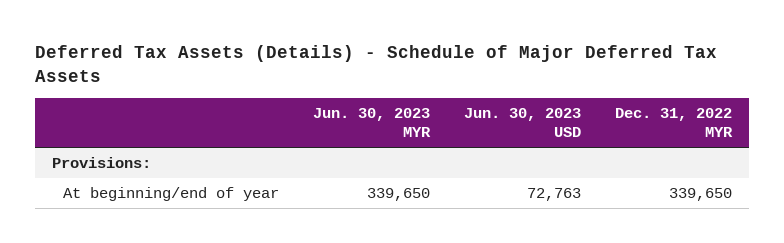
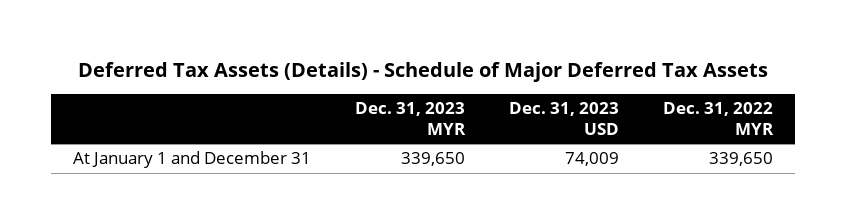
[313,107,432,138] Jun. 30, 2023 MYR -> none
[464,107,582,138] Jun. 30, 2023 USD -> none
none -> [354,101,466,135] Dec. 31, 2023 MYR
none -> [508,101,619,135] Dec. 31, 2023 USD
[51,156,151,168] Provisions: -> none
[62,186,279,201] At beginning/end of year -> [72,151,311,169] At January 1 and December 31

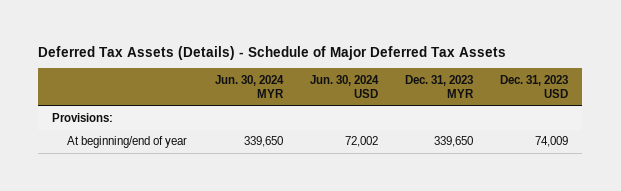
[662,101,774,135] Dec. 31, 2022 MYR -> none
none -> [214,74,284,99] Jun. 30, 2024 MYR
none -> [309,74,379,99] Jun. 30, 2024 USD
none -> [52,113,114,123] Provisions:
[72,151,311,169] At January 1 and December 31 -> [67,136,188,149] At beginning/end of year

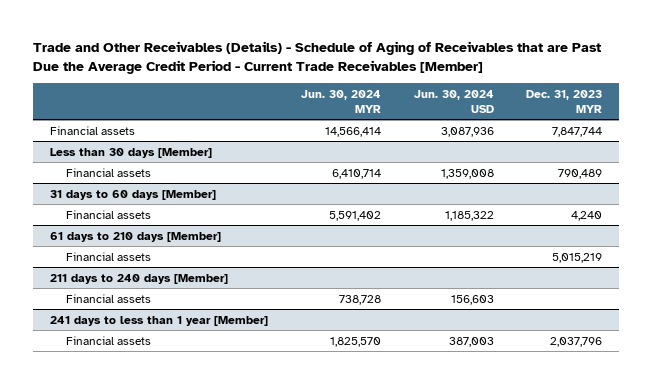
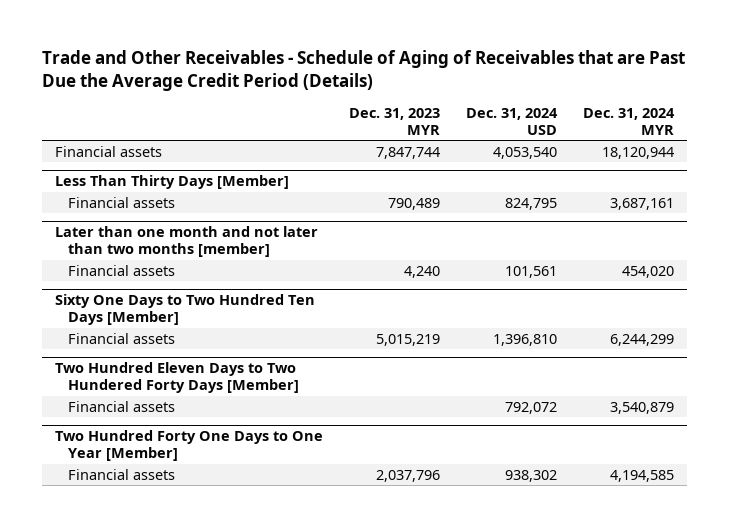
[33,41,602,75] Trade and Other Receivables (Details) - Schedule of Aging of Receivables that are Past Due the Average Credit Period - Current Trade Receivables [Member] -> [41,50,685,92] Trade and Other Receivables - Schedule of Aging of Receivables that are Past Due the Average Credit Period (Details)
[300,89,381,113] Jun. 30, 2024 MYR -> none
[413,89,494,113] Jun. 30, 2024 USD -> none
none -> [466,107,559,135] Dec. 31, 2024 USD
none -> [583,107,676,135] Dec. 31, 2024 MYR
[49,147,212,158] Less than 30 days [Member] -> [54,175,289,190] Less Than Thirty Days [Member]
[49,189,216,200] 31 days to 60 days [Member] -> [54,226,318,258] Later than one month and not later than two months [member]
[49,231,221,242] 61 days to 210 days [Member] -> [54,294,315,326] Sixty One Days to Two Hundred Ten Days [Member]
[49,273,228,284] 211 days to 240 days [Member] -> [54,362,300,394] Two Hundred Eleven Days to Two Hundered Forty Days [Member]
[49,315,268,326] 241 days to less than 1 year [Member] -> [54,430,323,462] Two Hundred Forty One Days to One Year [Member]

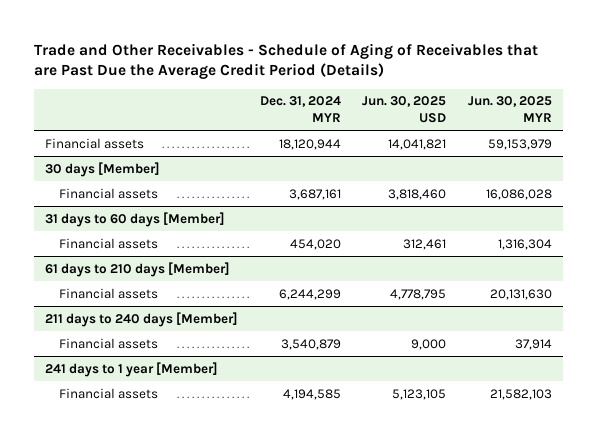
[348,107,440,135] Dec. 31, 2023 MYR -> none
[466,107,559,135] Dec. 31, 2024 USD -> none
none -> [362,96,447,124] Jun. 30, 2025 USD
none -> [468,96,553,123] Jun. 30, 2025 MYR
[54,175,289,190] Less Than Thirty Days [Member] -> [44,161,160,177] 30 days [Member]
[54,226,318,258] Later than one month and not later than two months [member] -> [44,211,225,227] 31 days to 60 days [Member]
[54,294,315,326] Sixty One Days to Two Hundred Ten Days [Member] -> [44,261,230,277] 61 days to 210 days [Member]
[54,362,300,394] Two Hundred Eleven Days to Two Hundered Forty Days [Member] -> [44,311,238,327] 211 days to 240 days [Member]
[54,430,323,462] Two Hundred Forty One Days to One Year [Member] -> [44,361,218,377] 241 days to 1 year [Member]

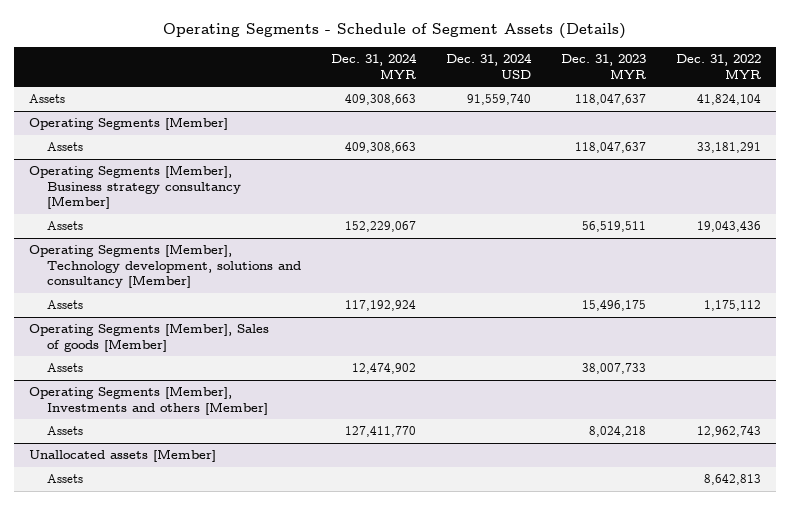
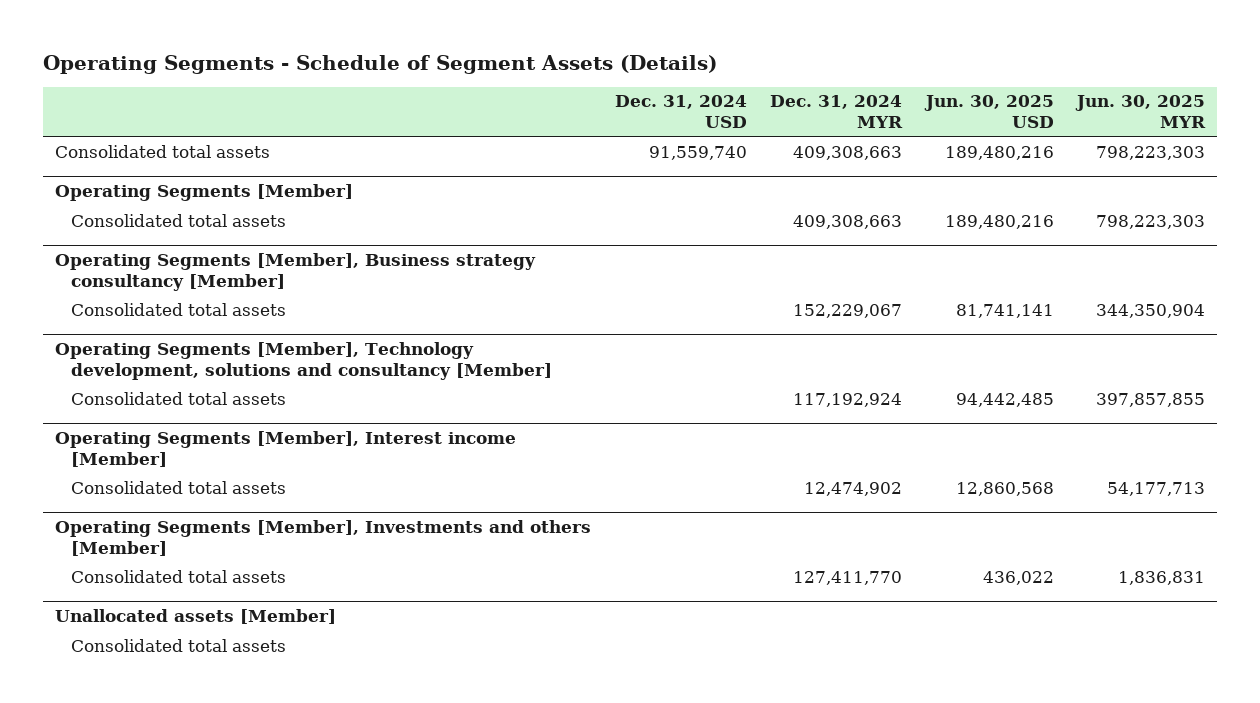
[561,54,647,79] Dec. 31, 2023 MYR -> none
[676,54,762,79] Dec. 31, 2022 MYR -> none
none -> [923,95,1054,128] Jun. 30, 2025 USD
none -> [1075,95,1207,128] Jun. 30, 2025 MYR
[29,94,66,104] Assets -> [55,144,271,158] Consolidated total assets
[46,142,83,152] Assets -> [70,213,286,227] Consolidated total assets
[46,221,83,231] Assets -> [70,302,286,316] Consolidated total assets
[29,323,270,352] Operating Segments [Member], Sales of goods [Member] -> none
[46,300,83,310] Assets -> [70,391,286,405] Consolidated total assets
none -> [55,431,517,467] Operating Segments [Member], Interest income [Member]
[46,363,83,373] Assets -> [70,480,286,494] Consolidated total assets
[46,426,83,436] Assets -> [70,569,286,583] Consolidated total assets
[46,474,83,484] Assets -> [70,638,286,652] Consolidated total assets

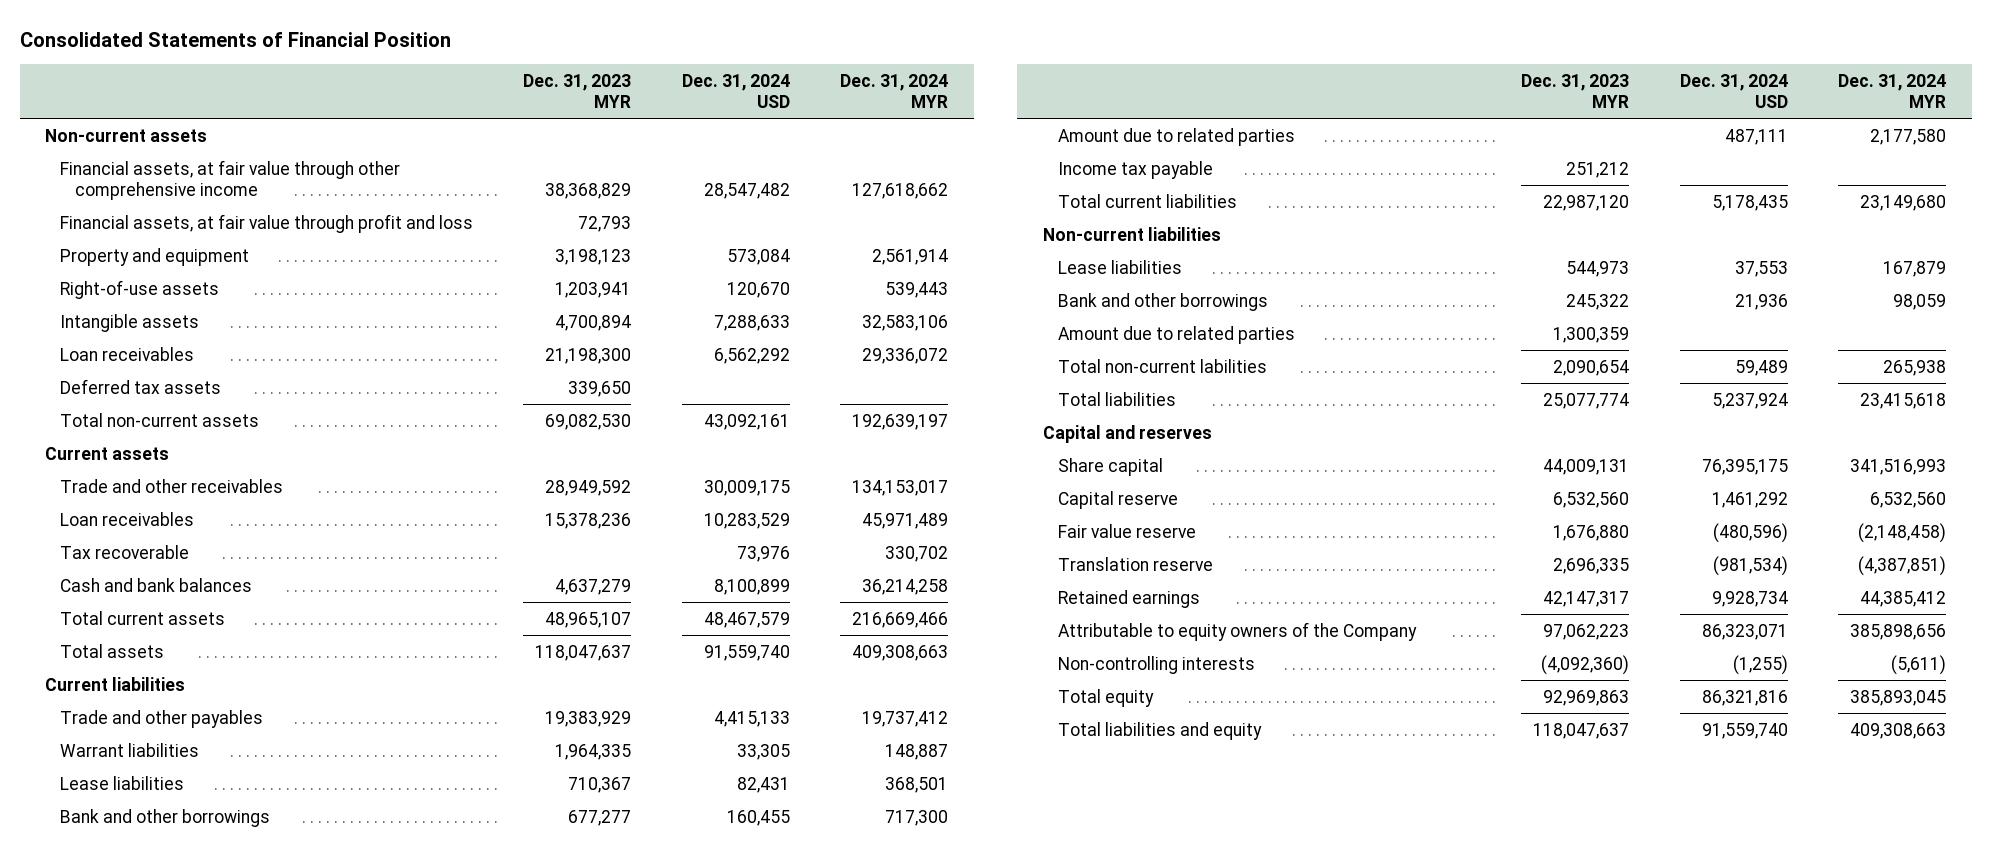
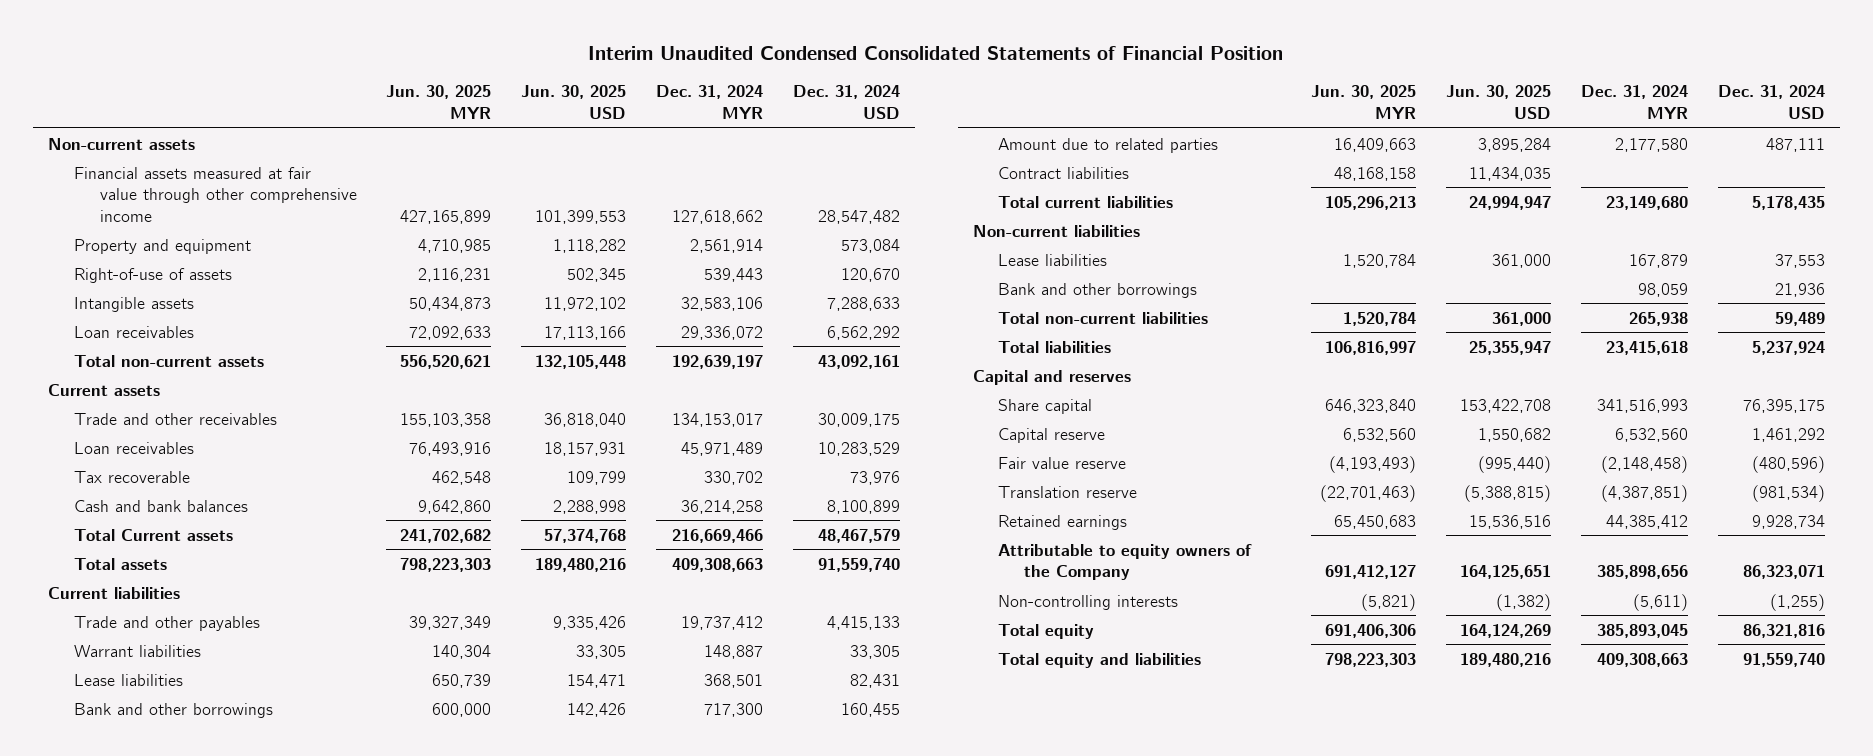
[19,31,451,47] Consolidated Statements of Financial Position -> [588,45,1284,60] Interim Unaudited Condensed Consolidated Statements of Financial Position
[523,74,632,108] Dec. 31, 2023 MYR -> none
none -> [386,85,492,119] Jun. 30, 2025 MYR
none -> [521,85,627,119] Jun. 30, 2025 USD
[59,213,473,233] Financial assets, at fair value through profit and loss -> none
[59,159,400,200] Financial assets, at fair value through other comprehensive income -> [73,166,357,222] Financial assets measured at fair value through other comprehensive income
[59,279,219,299] Right-of-use assets -> [73,267,232,283] Right-of-use of assets
[59,378,221,394] Deferred tax assets -> none
[59,610,225,625] Total current assets -> [73,528,233,541] Total Current assets
[1057,160,1213,179] Income tax payable -> none
none -> [998,166,1130,179] Contract liabilities
[1057,325,1295,344] Amount due to related parties -> none
[1057,358,1267,373] Total non-current labilities -> [998,311,1209,324] Total non-current liabilities
[1057,721,1262,740] Total liabilities and equity -> [998,652,1202,668] Total equity and liabilities

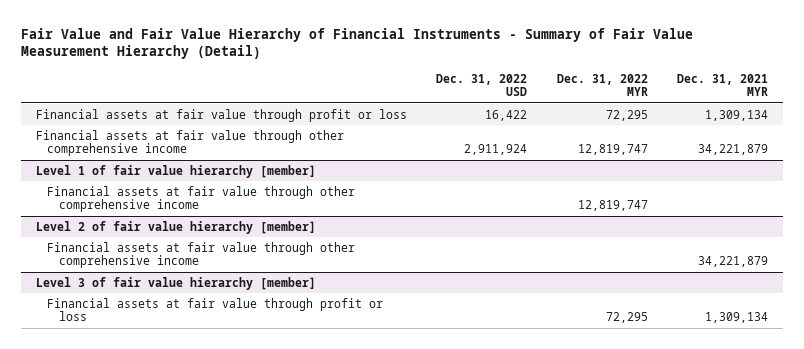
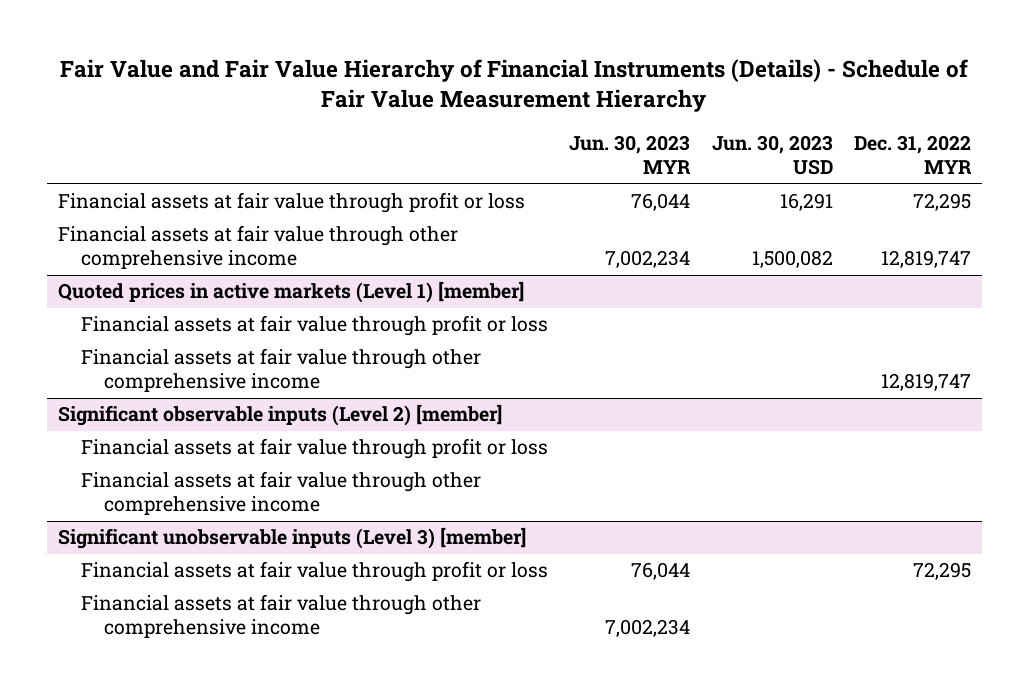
[21,27,694,60] Fair Value and Fair Value Hierarchy of Financial Instruments - Summary of Fair Value Measurement Hierarchy (Detail) -> [60,59,969,113] Fair Value and Fair Value Hierarchy of Financial Instruments (Details) - Schedule of Fair Value Measurement Hierarchy
[436,73,528,97] Dec. 31, 2022 USD -> none
[677,73,769,97] Dec. 31, 2021 MYR -> none
none -> [569,135,692,175] Jun. 30, 2023 MYR
none -> [711,135,833,176] Jun. 30, 2023 USD
[35,164,316,178] Level 1 of fair value hierarchy [member] -> [57,281,524,304] Quoted prices in active markets (Level 1) [member]
none -> [80,315,548,337] Financial assets at fair value through profit or loss
[35,220,316,234] Level 2 of fair value hierarchy [member] -> [57,404,502,427] Significant observable inputs (Level 2) [member]
none -> [80,438,548,460] Financial assets at fair value through profit or loss
[35,276,316,290] Level 3 of fair value hierarchy [member] -> [57,527,526,550] Significant unobservable inputs (Level 3) [member]
none -> [80,594,481,639] Financial assets at fair value through other comprehensive income

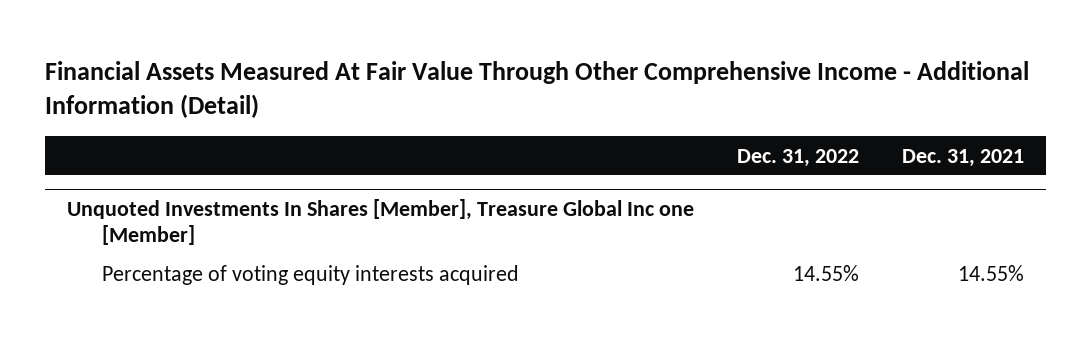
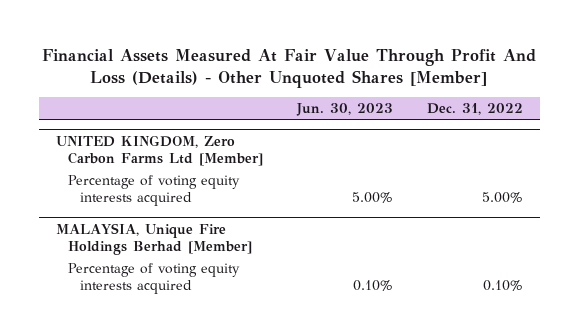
[45,60,1030,118] Financial Assets Measured At Fair Value Through Other Comprehensive Income - Additional Information (Detail) -> [42,48,537,88] Financial Assets Measured At Fair Value Through Profit And Loss (Details) - Other Unquoted Shares [Member]
[902,148,1025,167] Dec. 31, 2021 -> none
none -> [295,103,393,117] Jun. 30, 2023
[66,198,694,246] Unquoted Investments In Shares [Member], Treasure Global Inc one [Member] -> none
none -> [55,134,263,166] UNITED KINGDOM, Zero Carbon Farms Ltd [Member]
[792,264,859,281] 14.55% -> [481,192,523,204] 5.00%
none -> [55,222,252,255] MALAYSIA, Unique Fire Holdings Berhad [Member]
none -> [67,263,240,295] Percentage of voting equity interests acquired

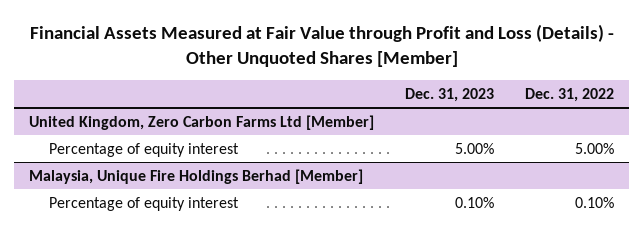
[42,48,537,88] Financial Assets Measured At Fair Value Through Profit And Loss (Details) - Other Unquoted Shares [Member] -> [29,24,614,68] Financial Assets Measured at Fair Value through Profit and Loss (Details) - Other Unquoted Shares [Member]
[295,103,393,117] Jun. 30, 2023 -> none
none -> [405,87,495,102] Dec. 31, 2023
[55,134,263,166] UNITED KINGDOM, Zero Carbon Farms Ltd [Member] -> [29,114,375,130] United Kingdom, Zero Carbon Farms Ltd [Member]
[67,175,240,207] Percentage of voting equity interests acquired -> [49,142,240,157] Percentage of equity interest
[55,222,252,255] MALAYSIA, Unique Fire Holdings Berhad [Member] -> [29,168,364,184] Malaysia, Unique Fire Holdings Berhad [Member]
[67,263,240,295] Percentage of voting equity interests acquired -> [49,196,240,211] Percentage of equity interest

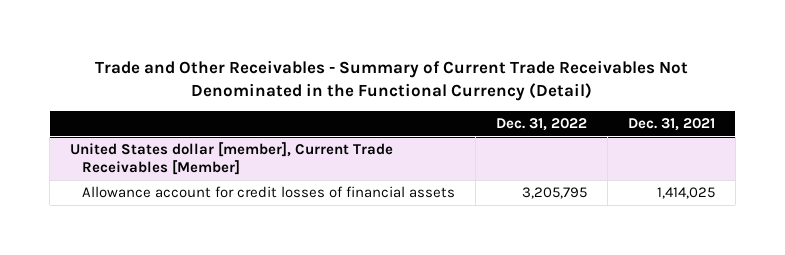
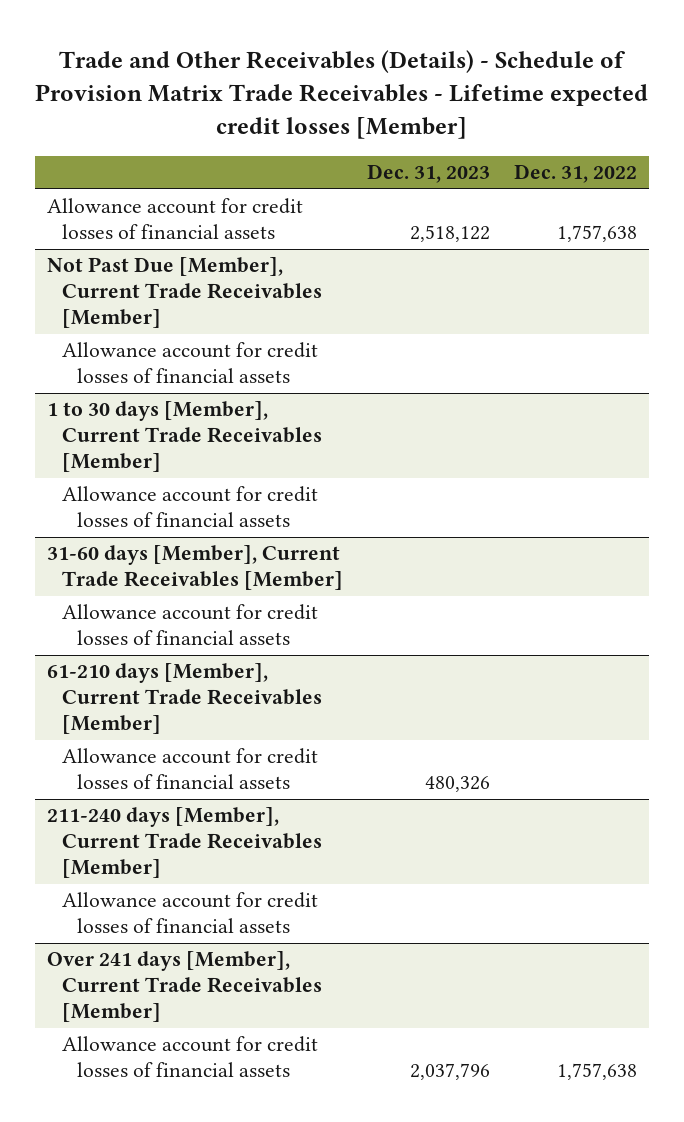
[95,59,689,101] Trade and Other Receivables - Summary of Current Trade Receivables Not Denominated in the Functional Currency (Detail) -> [35,50,649,140] Trade and Other Receivables (Details) - Schedule of Provision Matrix Trade Receivables - Lifetime expected credit losses [Member]
[627,117,715,131] Dec. 31, 2021 -> none
none -> [367,164,491,184] Dec. 31, 2023
[70,142,394,175] United States dollar [member], Current Trade Receivables [Member] -> none
[521,187,587,200] 3,205,795 -> [557,225,638,243] 1,757,638
none -> [46,257,323,329] Not Past Due [Member], Current Trade Receivables [Member]
none -> [62,342,319,384] Allowance account for credit losses of financial assets
none -> [46,401,323,473] 1 to 30 days [Member], Current Trade Receivables [Member]
none -> [62,486,319,528] Allowance account for credit losses of financial assets
none -> [46,545,344,591] 31-60 days [Member], Current Trade Receivables [Member]
none -> [62,604,319,646] Allowance account for credit losses of financial assets
none -> [46,663,323,735] 61-210 days [Member], Current Trade Receivables [Member]
none -> [62,748,319,790] Allowance account for credit losses of financial assets
none -> [46,807,323,879] 211-240 days [Member], Current Trade Receivables [Member]
none -> [62,892,319,934] Allowance account for credit losses of financial assets
none -> [46,951,323,1023] Over 241 days [Member], Current Trade Receivables [Member]
none -> [62,1036,319,1078] Allowance account for credit losses of financial assets

